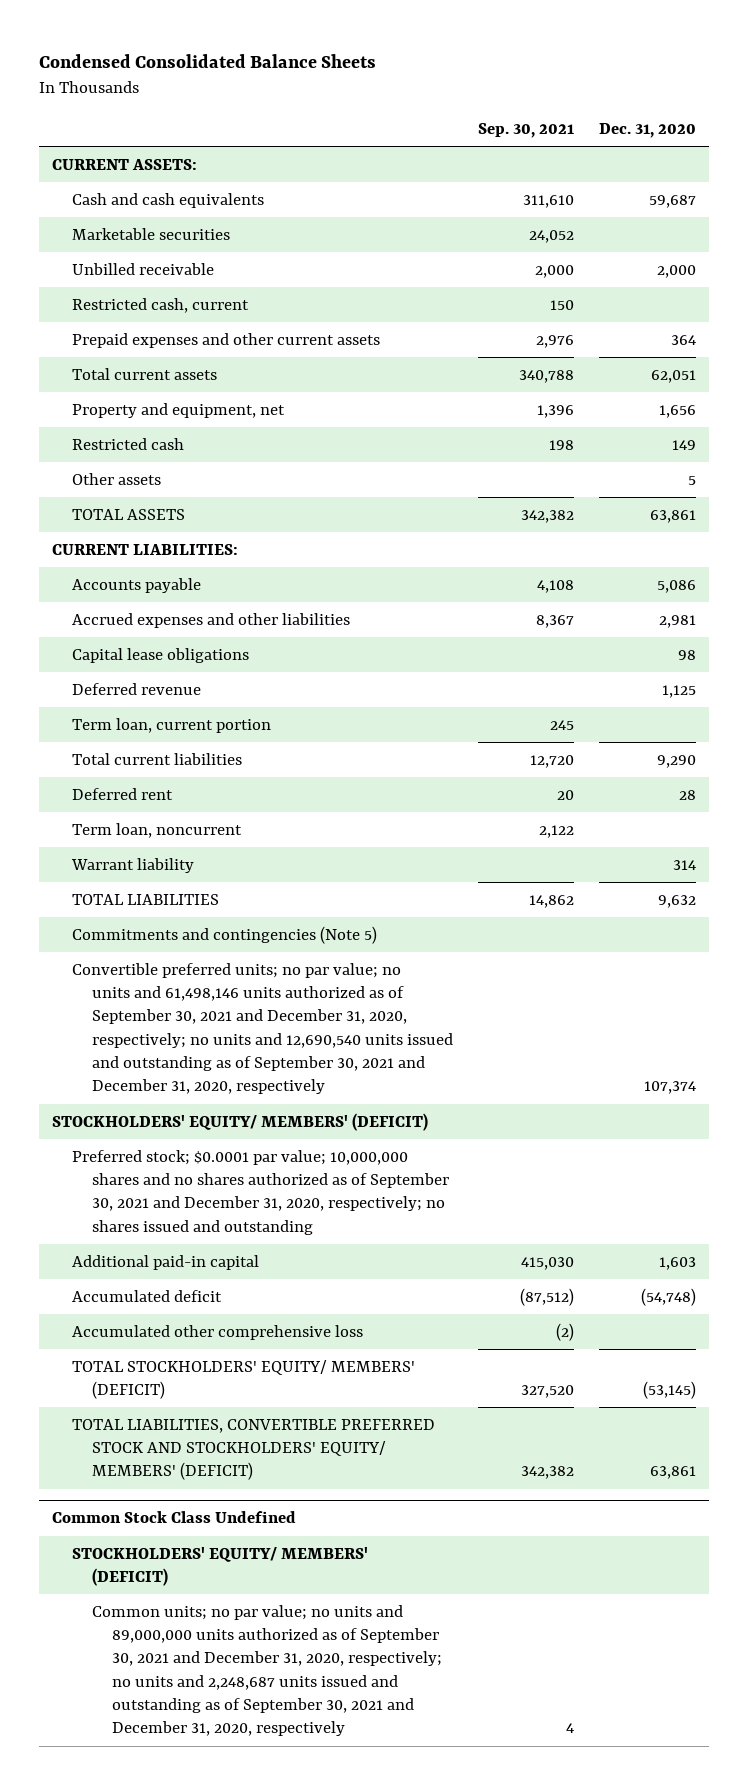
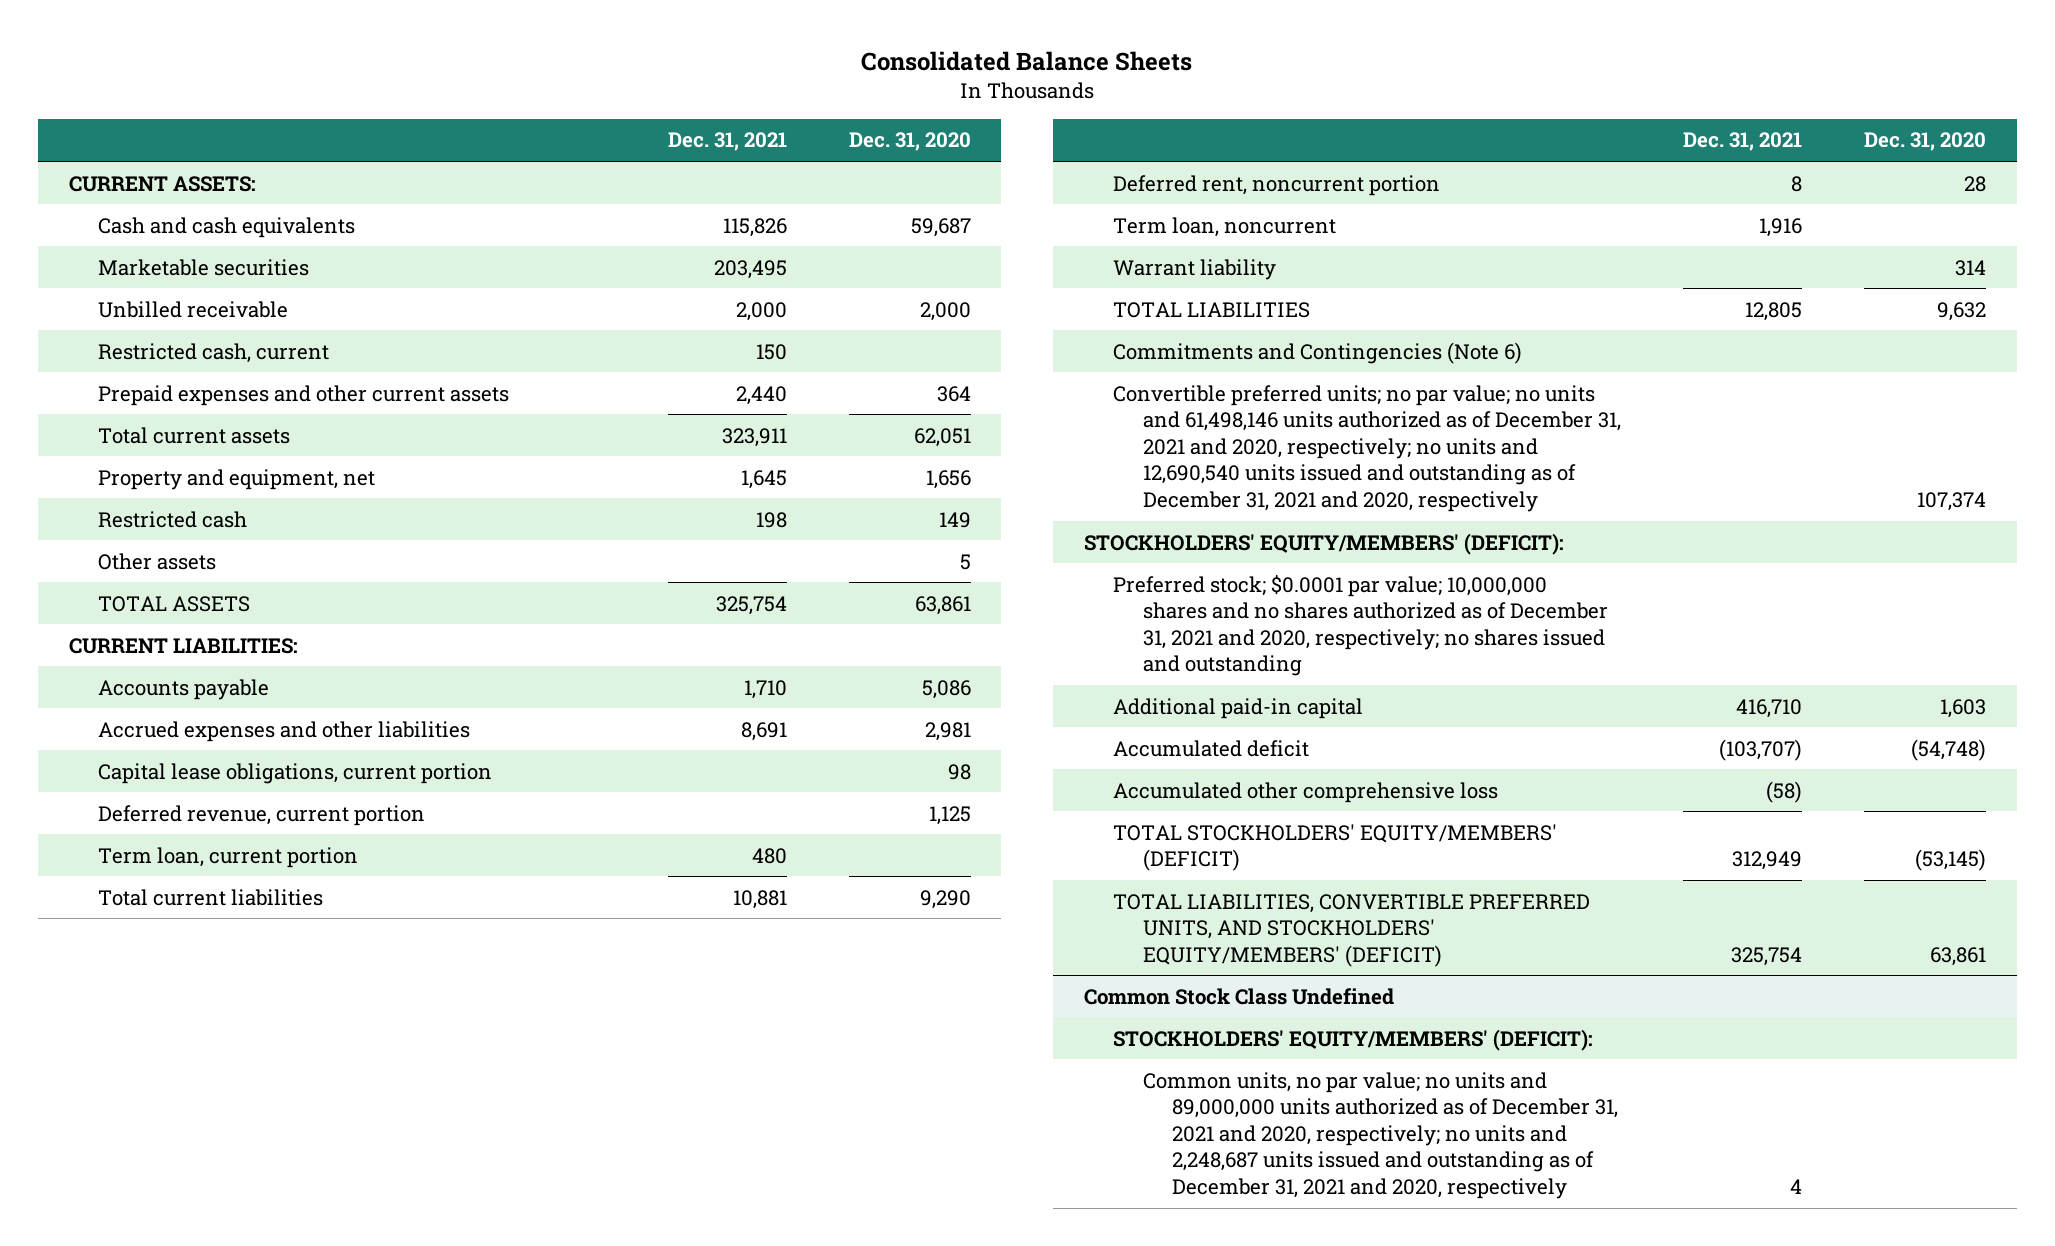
[39,53,377,68] Condensed Consolidated Balance Sheets -> [861,51,1193,72] Consolidated Balance Sheets
[478,123,575,139] Sep. 30, 2021 -> none
none -> [667,132,787,152] Dec. 31, 2021
[71,647,249,663] Capital lease obligations -> [98,762,493,784] Capital lease obligations, current portion
[71,682,201,695] Deferred revenue -> [98,804,426,826] Deferred revenue, current portion
[71,787,173,800] Deferred rent -> [1113,174,1441,196] Deferred rent, noncurrent portion
[71,925,377,944] Commitments and contingencies (Note 5) -> [1113,341,1523,364] Commitments and Contingencies (Note 6)
[71,962,454,1095] Convertible preferred units; no par value; no units and 61,498,146 units authorized as of September 30, 2021 and December 31, 2020, respectively; no units and 12,690,540 units issued and outstanding as of September 30, 2021 and December 31, 2020, respectively -> [1113,384,1621,513] Convertible preferred units; no par value; no units and 61,498,146 units authorized as of December 31, 2021 and 2020, respectively; no units and 12,690,540 units issued and outstanding as of December 31, 2021 and 2020, respectively
[51,1112,428,1131] STOCKHOLDERS' EQUITY/ MEMBERS' (DEFICIT) -> [1084,532,1565,555] STOCKHOLDERS' EQUITY/MEMBERS' (DEFICIT):
[71,1149,450,1235] Preferred stock; $0.0001 par value; 10,000,000 shares and no shares authorized as of September 30, 2021 and December 31, 2020, respectively; no shares issued and outstanding -> [1113,574,1608,677] Preferred stock; $0.0001 par value; 10,000,000 shares and no shares authorized as of December 31, 2021 and 2020, respectively; no shares issued and outstanding
[71,1359,415,1400] TOTAL STOCKHOLDERS' EQUITY/ MEMBERS' (DEFICIT) -> [1113,823,1558,872] TOTAL STOCKHOLDERS' EQUITY/MEMBERS' (DEFICIT)
[71,1418,435,1481] TOTAL LIABILITIES, CONVERTIBLE PREFERRED STOCK AND STOCKHOLDERS' EQUITY/ MEMBERS' (DEFICIT) -> [1113,893,1591,967] TOTAL LIABILITIES, CONVERTIBLE PREFERRED UNITS, AND STOCKHOLDERS' EQUITY/MEMBERS' (DEFICIT)
[71,1546,368,1587] STOCKHOLDERS' EQUITY/ MEMBERS' (DEFICIT) -> [1113,1028,1594,1051] STOCKHOLDERS' EQUITY/MEMBERS' (DEFICIT):
[92,1604,443,1737] Common units; no par value; no units and 89,000,000 units authorized as of September 30, 2021 and December 31, 2020, respectively; no units and 2,248,687 units issued and outstanding as of September 30, 2021 and December 31, 2020, respectively -> [1142,1071,1619,1200] Common units, no par value; no units and 89,000,000 units authorized as of December 31, 2021 and 2020, respectively; no units and 2,248,687 units issued and outstanding as of December 31, 2021 and 2020, respectively

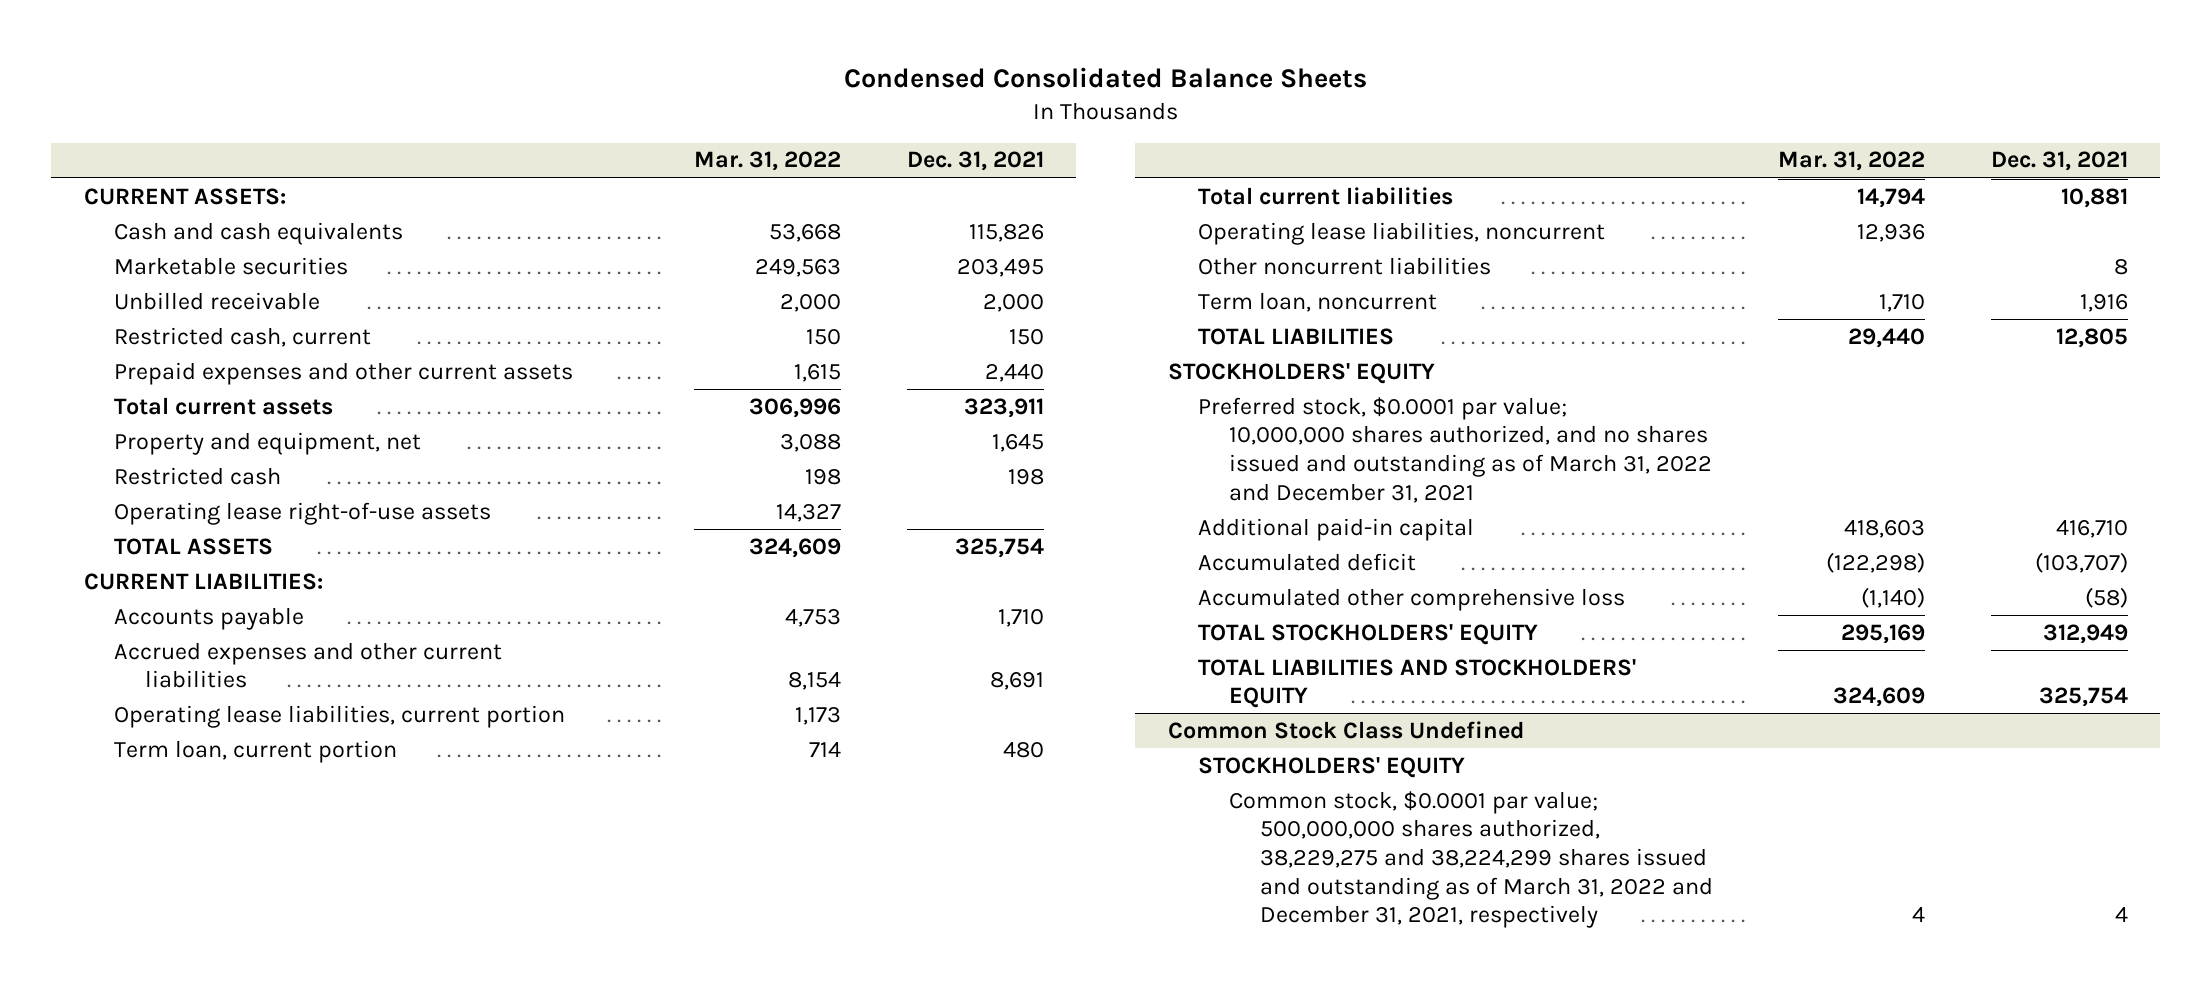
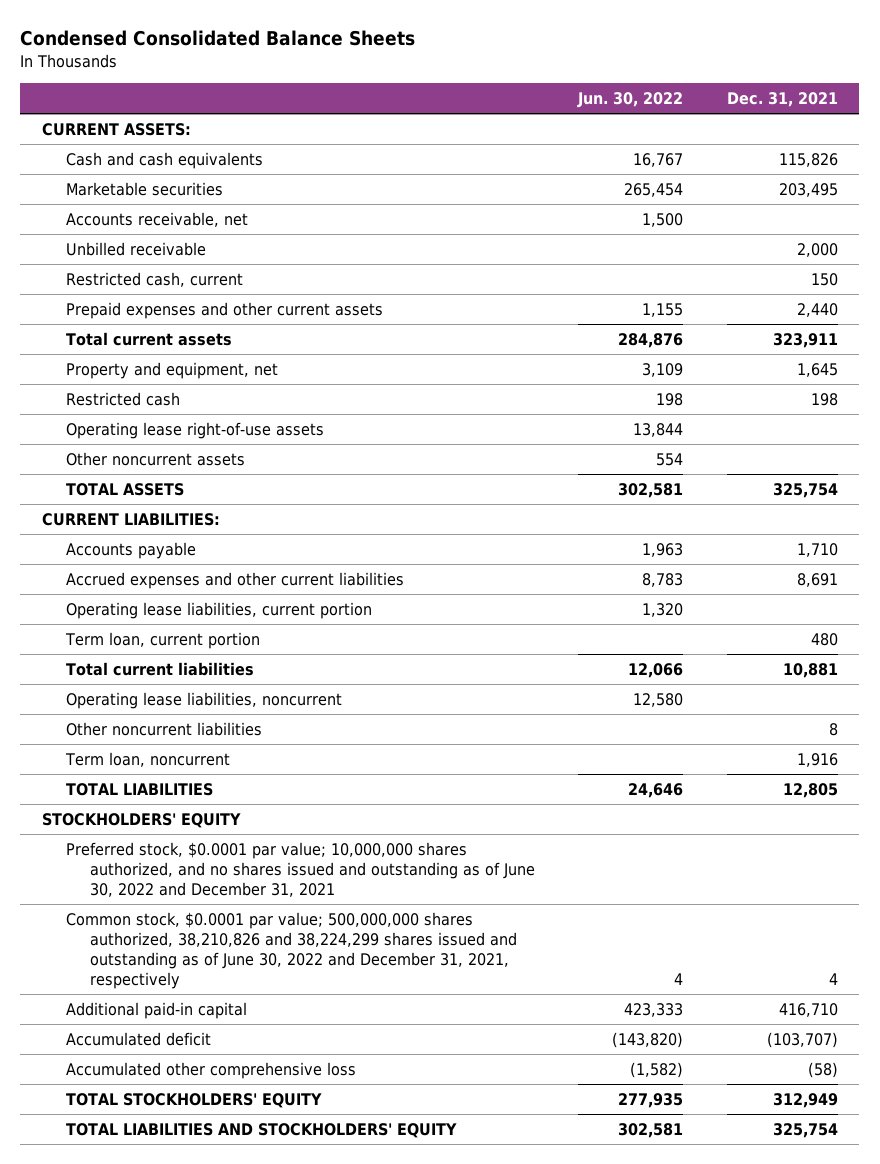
[694,151,842,172] Mar. 31, 2022 -> none
none -> [577,91,684,108] Jun. 30, 2022
none -> [66,211,249,227] Accounts receivable, net
none -> [66,451,246,466] Other noncurrent assets
[1198,396,1713,503] Preferred stock, $0.0001 par value; 10,000,000 shares authorized, and no shares issued and outstanding as of March 31, 2022 and December 31, 2021 -> [66,841,536,897] Preferred stock, $0.0001 par value; 10,000,000 shares authorized, and no shares issued and outstanding as of June 30, 2022 and December 31, 2021
none -> [66,911,518,989] Common stock, $0.0001 par value; 500,000,000 shares authorized, 38,210,826 and 38,224,299 shares issued and outstanding as of June 30, 2022 and December 31, 2021, respectively
[1167,720,1524,739] Common Stock Class Undefined -> none
[1198,756,1466,778] STOCKHOLDERS' EQUITY -> none
[1229,790,1713,929] Common stock, $0.0001 par value; 500,000,000 shares authorized, 38,229,275 and 38,224,299 shares issued and outstanding as of March 31, 2022 and December 31, 2021, respectively -> none

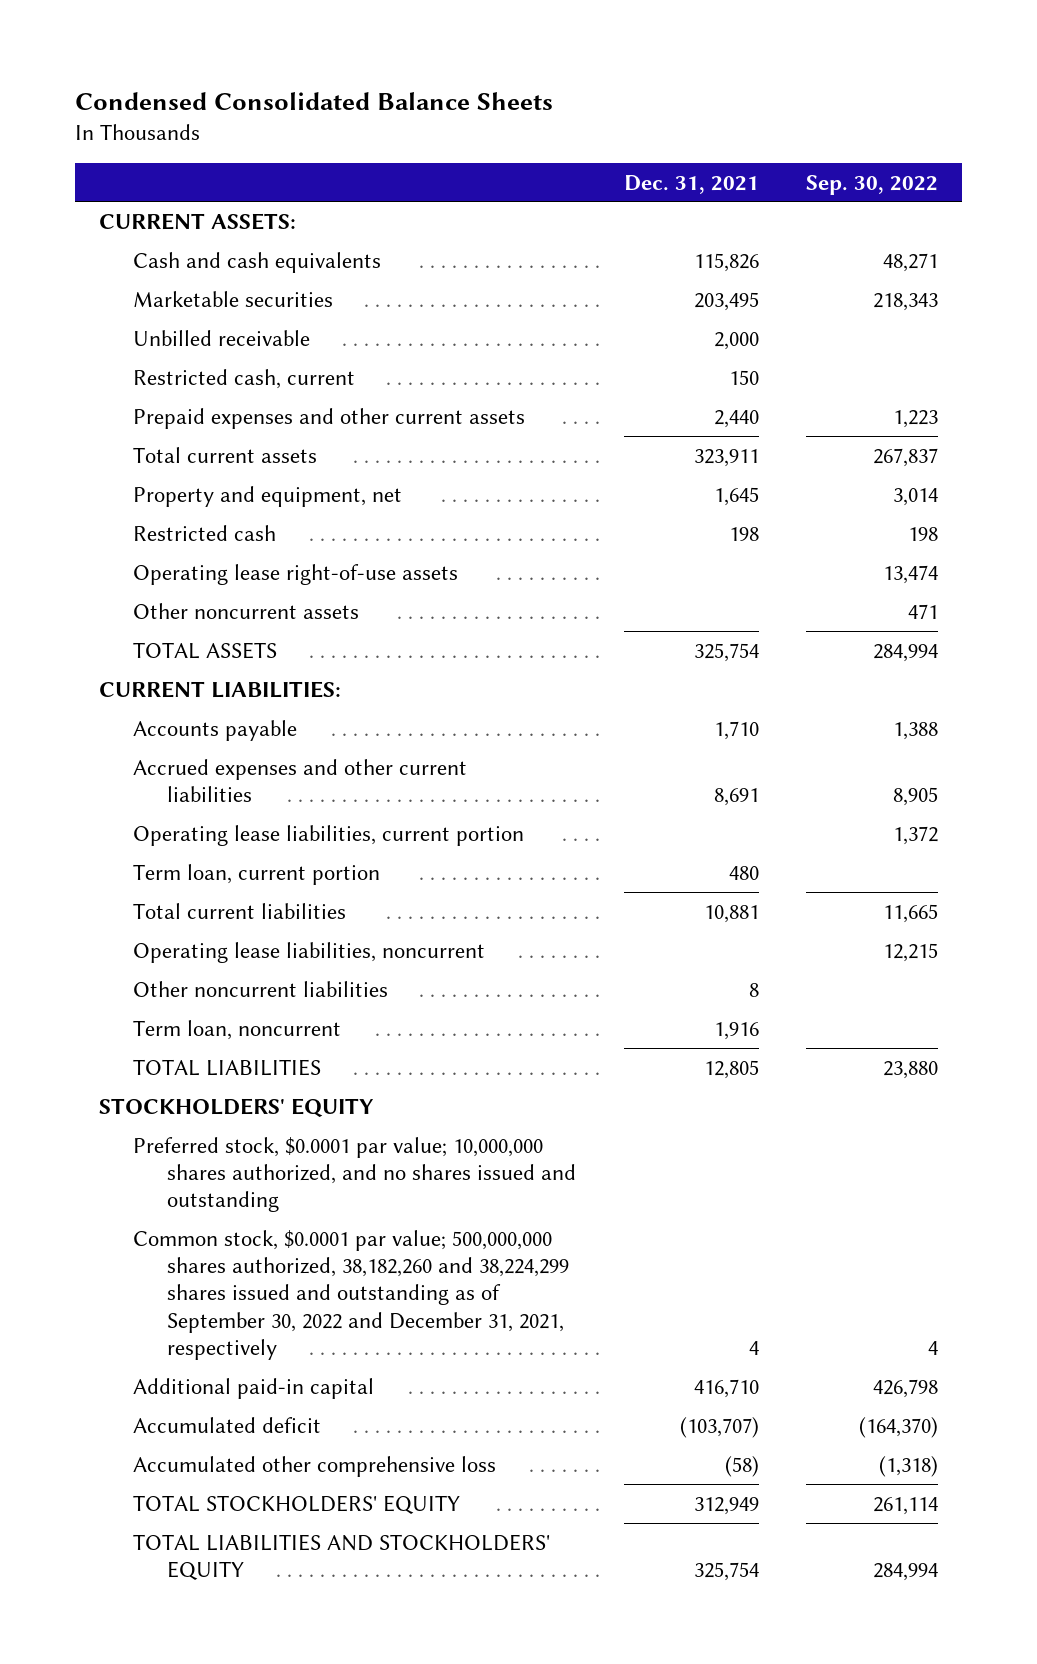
[577,91,684,108] Jun. 30, 2022 -> none
none -> [805,174,938,195] Sep. 30, 2022
[66,211,249,227] Accounts receivable, net -> none
[66,841,536,897] Preferred stock, $0.0001 par value; 10,000,000 shares authorized, and no shares issued and outstanding as of June 30, 2022 and December 31, 2021 -> [133,1136,577,1213] Preferred stock, $0.0001 par value; 10,000,000 shares authorized, and no shares issued and outstanding
[66,911,518,989] Common stock, $0.0001 par value; 500,000,000 shares authorized, 38,210,826 and 38,224,299 shares issued and outstanding as of June 30, 2022 and December 31, 2021, respectively -> [133,1229,570,1361] Common stock, $0.0001 par value; 500,000,000 shares authorized, 38,182,260 and 38,224,299 shares issued and outstanding as of September 30, 2022 and December 31, 2021, respectively

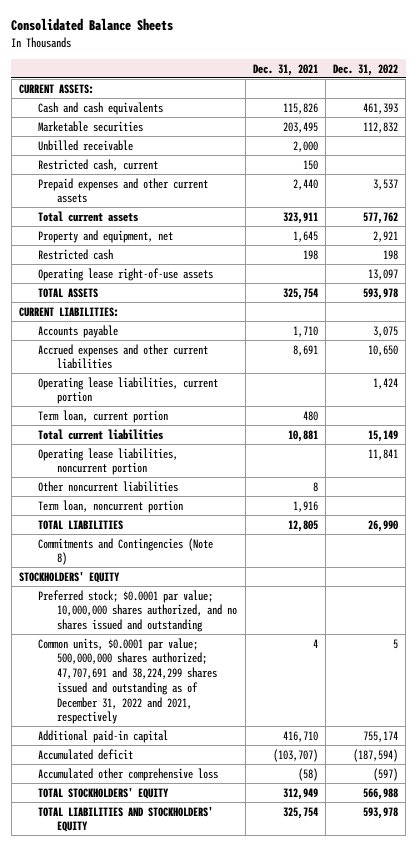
[75,92,554,111] Condensed Consolidated Balance Sheets -> [11,18,174,32] Consolidated Balance Sheets
[805,174,938,195] Sep. 30, 2022 -> none
none -> [333,63,399,76] Dec. 31, 2022
[133,602,360,619] Other noncurrent assets -> none
[133,941,486,963] Operating lease liabilities, noncurrent -> [38,447,179,476] Operating lease liabilities, noncurrent portion
[133,1019,342,1040] Term loan, noncurrent -> [38,499,184,513] Term loan, noncurrent portion
none -> [38,537,214,566] Commitments and Contingencies (Note 8)
[133,1136,577,1213] Preferred stock, $0.0001 par value; 10,000,000 shares authorized, and no shares issued and outstanding -> [38,589,238,633] Preferred stock; $0.0001 par value; 10,000,000 shares authorized, and no shares issued and outstanding
[133,1229,570,1361] Common stock, $0.0001 par value; 500,000,000 shares authorized, 38,182,260 and 38,224,299 shares issued and outstanding as of September 30, 2022 and December 31, 2021, respectively -> [38,637,218,725] Common units, $0.0001 par value; 500,000,000 shares authorized; 47,707,691 and 38,224,299 shares issued and outstanding as of December 31, 2022 and 2021, respectively

